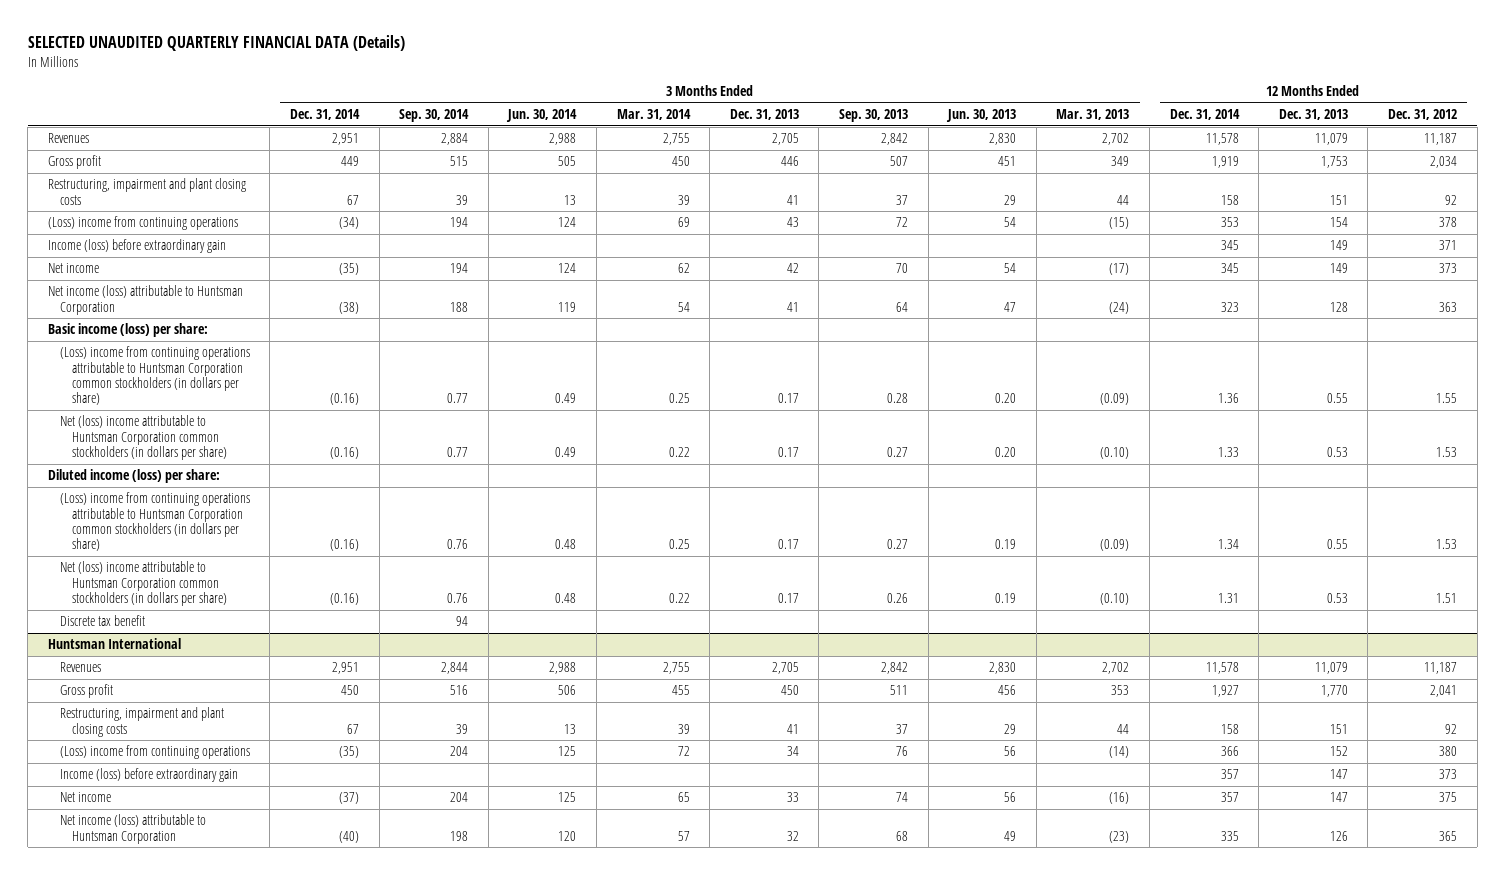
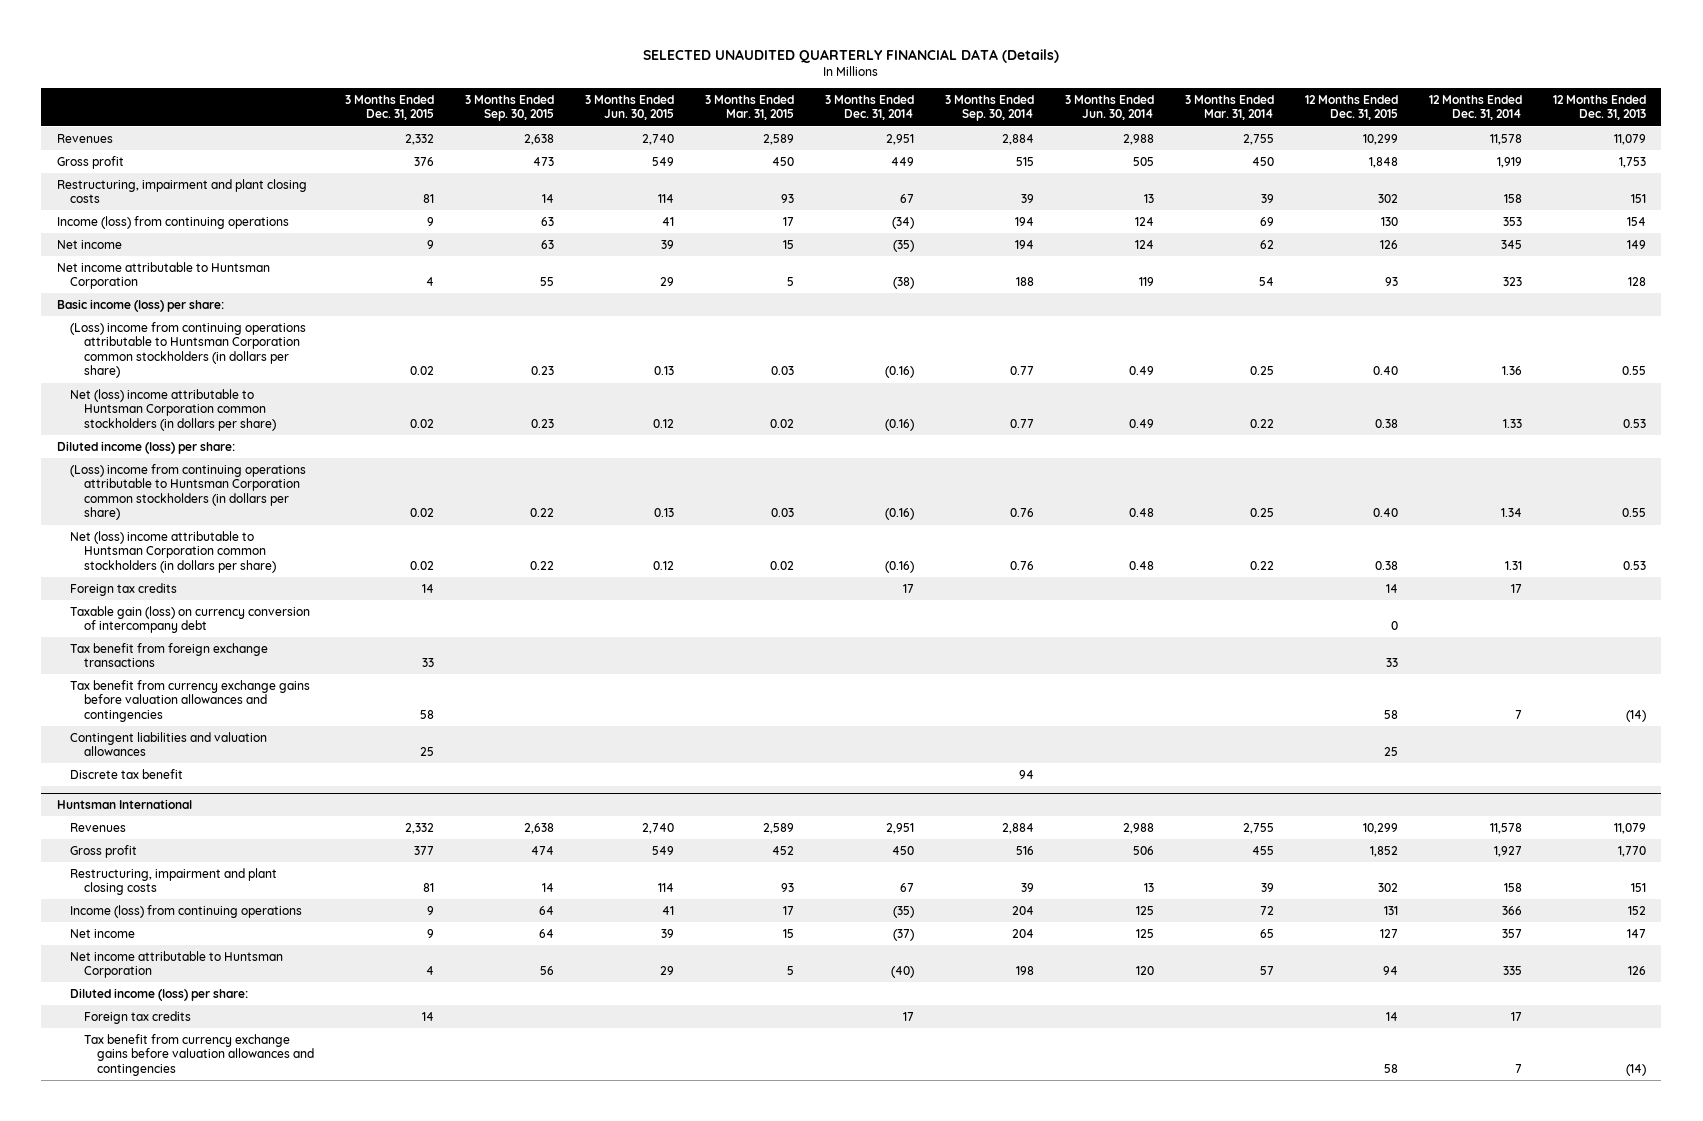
[729,108,799,120] Dec. 31, 2013 -> none
[839,108,909,122] Sep. 30, 2013 -> none
[946,108,1017,122] Jun. 30, 2013 -> none
[1056,108,1130,120] Mar. 31, 2013 -> none
[1388,108,1458,120] Dec. 31, 2012 -> none
none -> [344,94,434,121] 3 Months Ended Dec. 31, 2015
none -> [464,94,554,122] 3 Months Ended Sep. 30, 2015
none -> [584,94,674,121] 3 Months Ended Jun. 30, 2015
none -> [704,94,794,121] 3 Months Ended Mar. 31, 2015
none -> [1304,94,1398,121] 12 Months Ended Dec. 31, 2015
[47,239,226,254] Income (loss) before extraordinary gain -> none
[47,216,238,231] (Loss) income from continuing operations -> [56,215,289,229] Income (loss) from continuing operations
[47,285,243,315] Net income (loss) attributable to Huntsman Corporation -> [56,261,270,290] Net income attributable to Huntsman Corporation
none -> [70,582,178,596] Foreign tax credits
none -> [70,605,311,634] Taxable gain (loss) on currency conversion of intercompany debt
none -> [70,642,269,668] Tax benefit from foreign exchange transactions
none -> [70,679,311,722] Tax benefit from currency exchange gains before valuation allowances and contingencies
none -> [70,731,268,757] Contingent liabilities and valuation allowances
[441,662,469,675] 2,844 -> [1001,822,1034,834] 2,884
[59,768,238,783] Income (loss) before extraordinary gain -> none
[59,745,250,760] (Loss) income from continuing operations -> [70,904,303,918] Income (loss) from continuing operations
[59,814,206,844] Net income (loss) attributable to Huntsman Corporation -> [70,950,284,979] Net income attributable to Huntsman Corporation
none -> [70,987,249,1001] Diluted income (loss) per share:
none -> [83,1010,191,1024] Foreign tax credits
none -> [83,1033,314,1076] Tax benefit from currency exchange gains before valuation allowances and contingencies

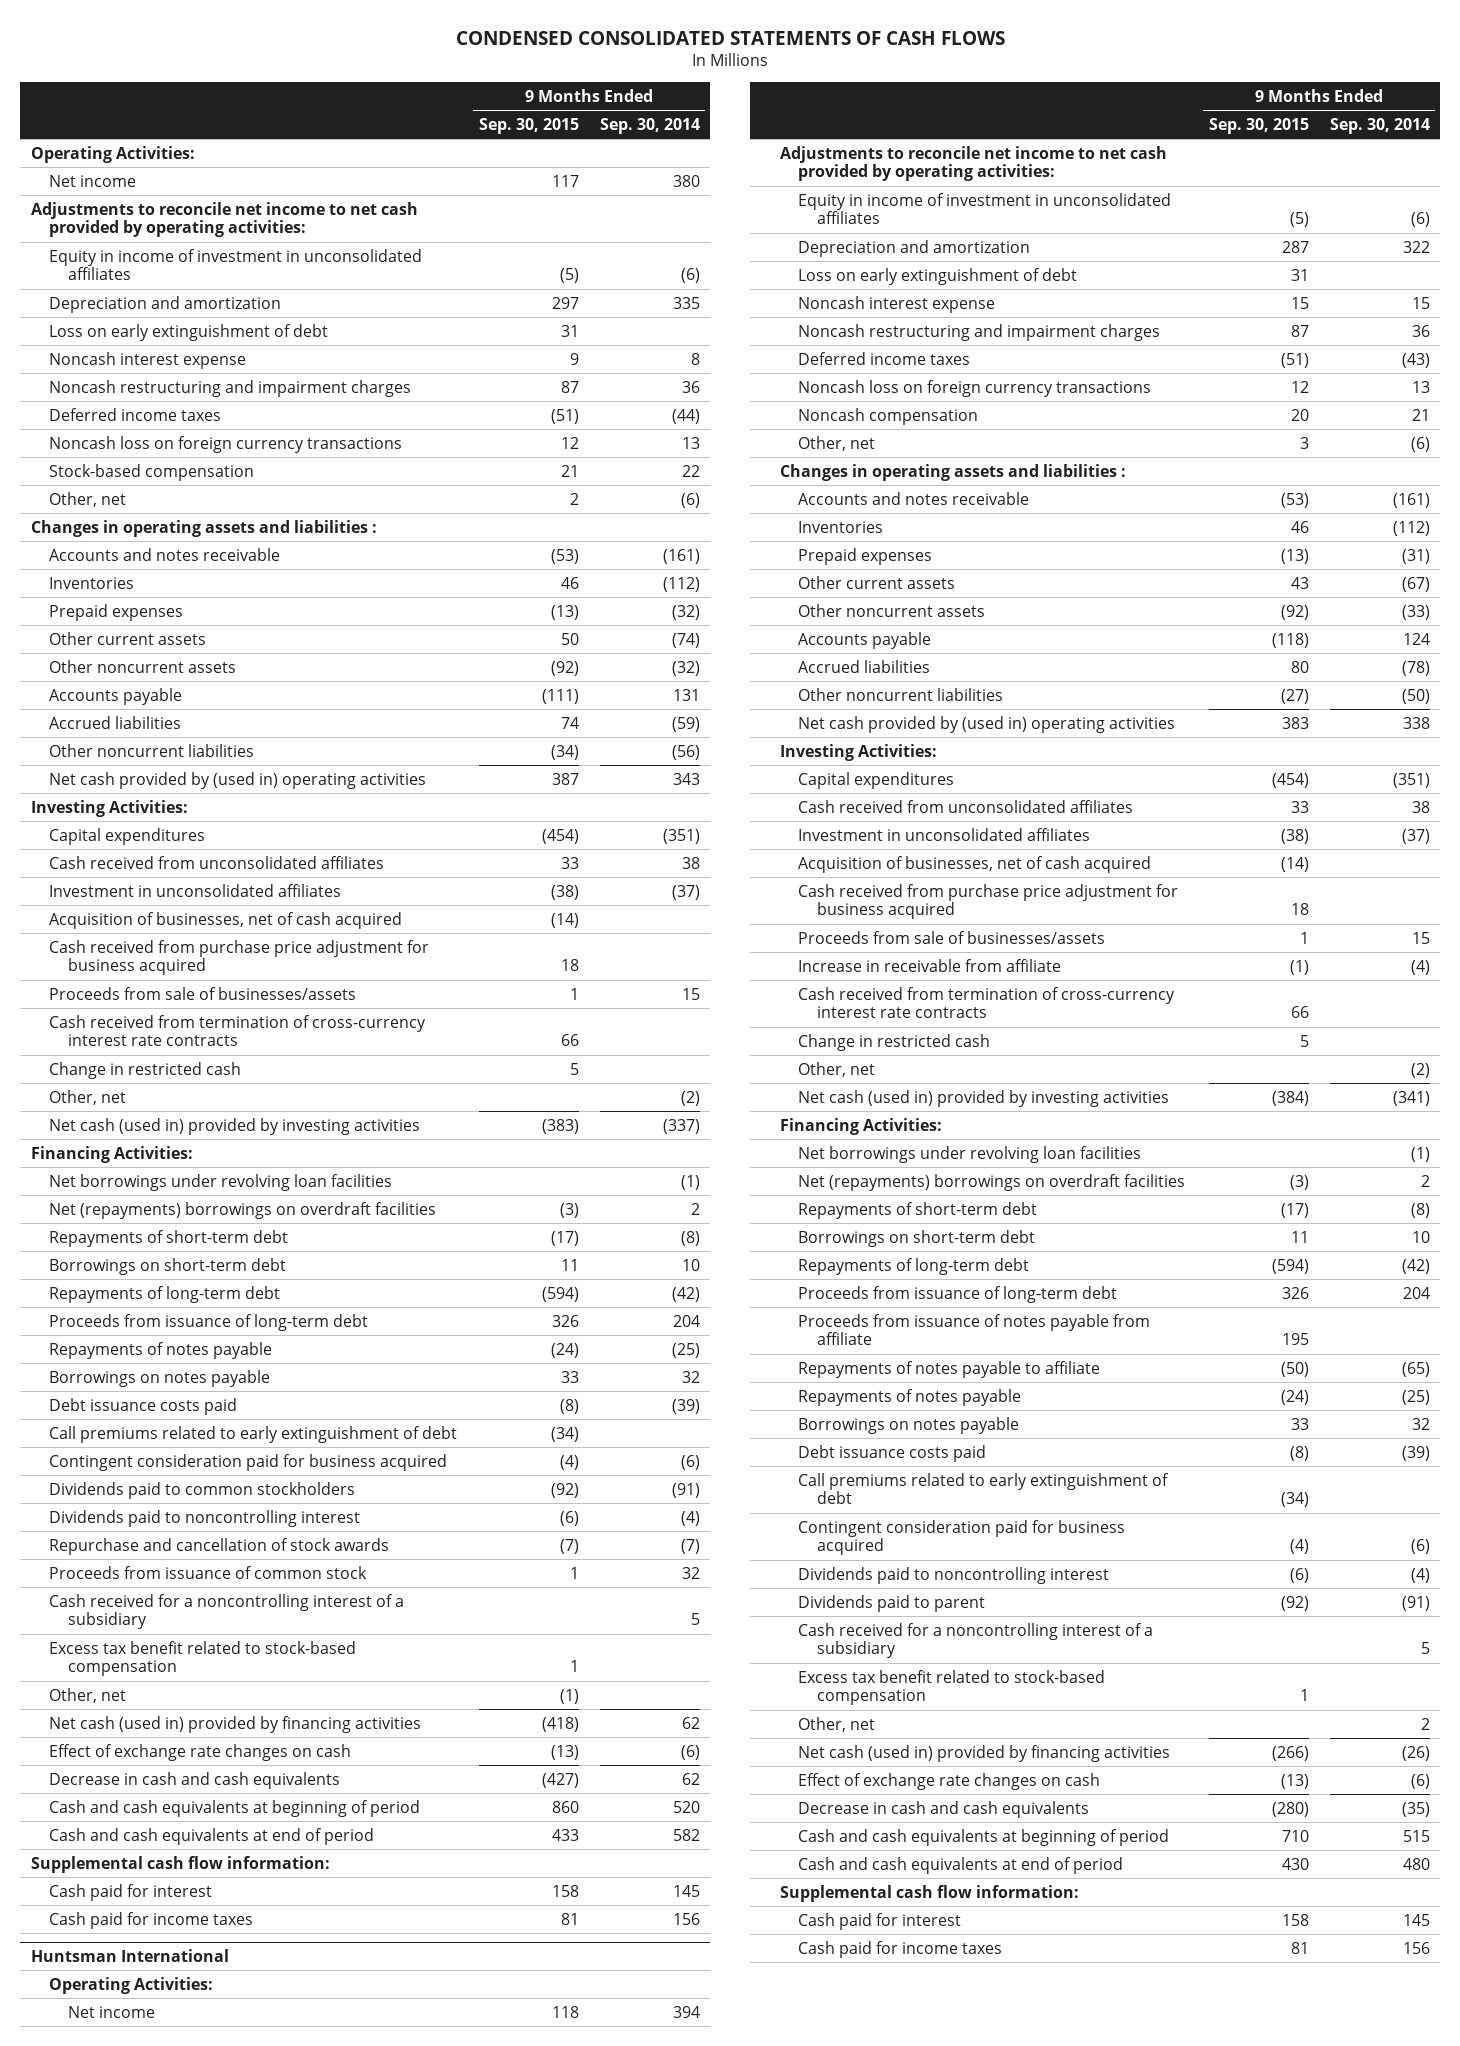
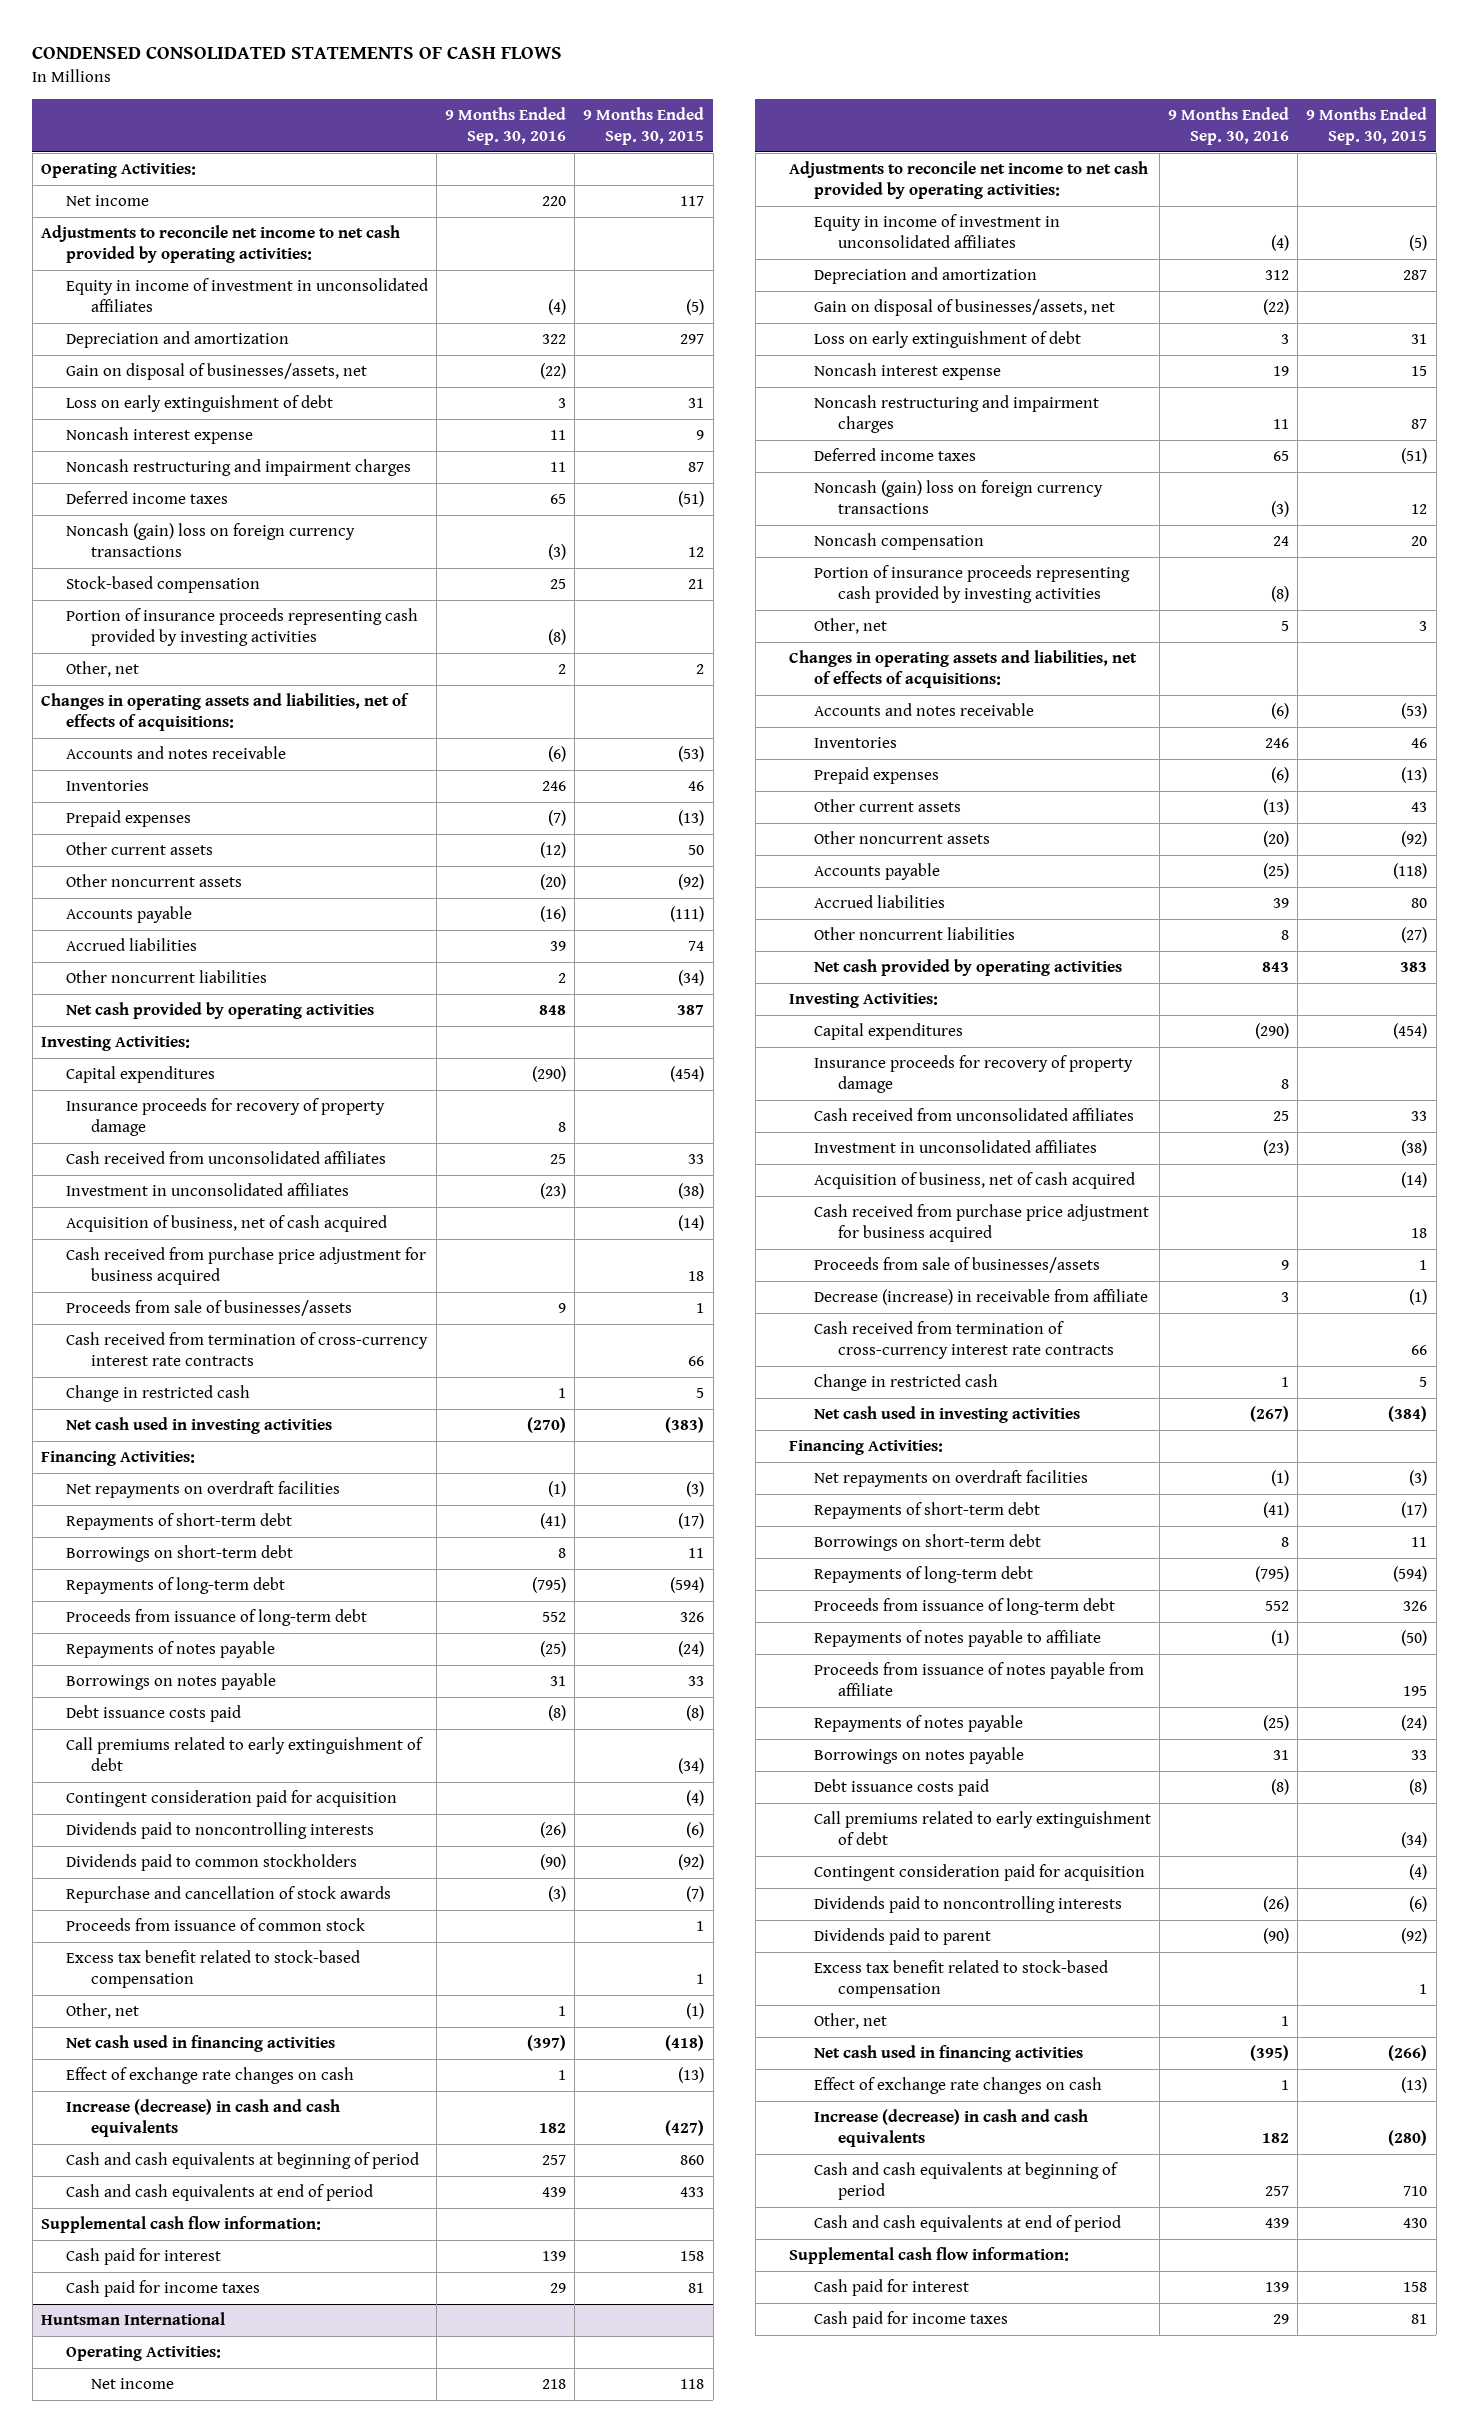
[599,118,700,135] Sep. 30, 2014 -> none
none -> [445,106,567,146] 9 Months Ended Sep. 30, 2016
none -> [65,363,367,381] Gain on disposal of businesses/assets, net
[49,435,403,453] Noncash loss on foreign currency transactions -> [65,523,355,558] Noncash (gain) loss on foreign currency transactions
none -> [65,608,418,647] Portion of insurance proceeds representing cash provided by investing activities
[30,519,377,537] Changes in operating assets and liabilities : -> [41,693,410,732] Changes in operating assets and liabilities, net of effects of acquisitions:
[49,771,427,789] Net cash provided by (used in) operating activities -> [65,1002,374,1020] Net cash provided by operating activities
none -> [65,1098,385,1137] Insurance proceeds for recovery of property damage
[49,911,403,929] Acquisition of businesses, net of cash acquired -> [65,1215,387,1233] Acquisition of business, net of cash acquired
[49,1089,127,1105] Other, net -> none
[49,1117,421,1135] Net cash (used in) provided by investing activities -> [65,1417,332,1435] Net cash used in investing activities
[49,1173,393,1191] Net borrowings under revolving loan facilities -> none
[49,1201,437,1219] Net (repayments) borrowings on overdraft facilities -> [65,1481,340,1499] Net repayments on overdraft facilities
[49,1453,448,1471] Contingent consideration paid for business acquired -> [65,1790,397,1808] Contingent consideration paid for acquisition
none -> [65,1822,374,1840] Dividends paid to noncontrolling interests
[49,1509,361,1527] Dividends paid to noncontrolling interest -> none
[49,1593,405,1630] Cash received for a noncontrolling interest of a subsidiary -> none
[49,1715,422,1733] Net cash (used in) provided by financing activities -> [65,2035,335,2053] Net cash used in financing activities
[49,1771,341,1789] Decrease in cash and cash equivalents -> [65,2099,340,2138] Increase (decrease) in cash and cash equivalents
none -> [813,299,1115,317] Gain on disposal of businesses/assets, net
[798,379,1152,397] Noncash loss on foreign currency transactions -> [813,480,1103,515] Noncash (gain) loss on foreign currency transactions
none -> [813,565,1130,604] Portion of insurance proceeds representing cash provided by investing activities
[779,463,1126,481] Changes in operating assets and liabilities : -> [788,650,1137,689] Changes in operating assets and liabilities, net of effects of acquisitions:
[798,715,1176,733] Net cash provided by (used in) operating activities -> [813,959,1122,977] Net cash provided by operating activities
none -> [813,1055,1133,1094] Insurance proceeds for recovery of property damage
[798,855,1152,873] Acquisition of businesses, net of cash acquired -> [813,1172,1135,1190] Acquisition of business, net of cash acquired
[798,958,1062,972] Increase in receivable from affiliate -> [813,1289,1148,1306] Decrease (increase) in receivable from affiliate
[798,1061,876,1077] Other, net -> none
[798,1089,1170,1107] Net cash (used in) provided by investing activities -> [813,1406,1080,1424] Net cash used in investing activities
[798,1145,1142,1163] Net borrowings under revolving loan facilities -> none
[798,1173,1186,1191] Net (repayments) borrowings on overdraft facilities -> [813,1470,1088,1488] Net repayments on overdraft facilities
[798,1313,1151,1346] Proceeds from issuance of notes payable from affiliate -> [813,1662,1144,1697] Proceeds from issuance of notes payable from affiliate
[798,1519,1126,1556] Contingent consideration paid for business acquired -> [813,1864,1145,1882] Contingent consideration paid for acquisition
[798,1566,1110,1584] Dividends paid to noncontrolling interest -> [813,1896,1122,1914] Dividends paid to noncontrolling interests
[798,1622,1154,1659] Cash received for a noncontrolling interest of a subsidiary -> none
[798,1744,1171,1762] Net cash (used in) provided by financing activities -> [813,2045,1083,2063] Net cash used in financing activities
[798,1800,1090,1818] Decrease in cash and cash equivalents -> [813,2109,1088,2148] Increase (decrease) in cash and cash equivalents

